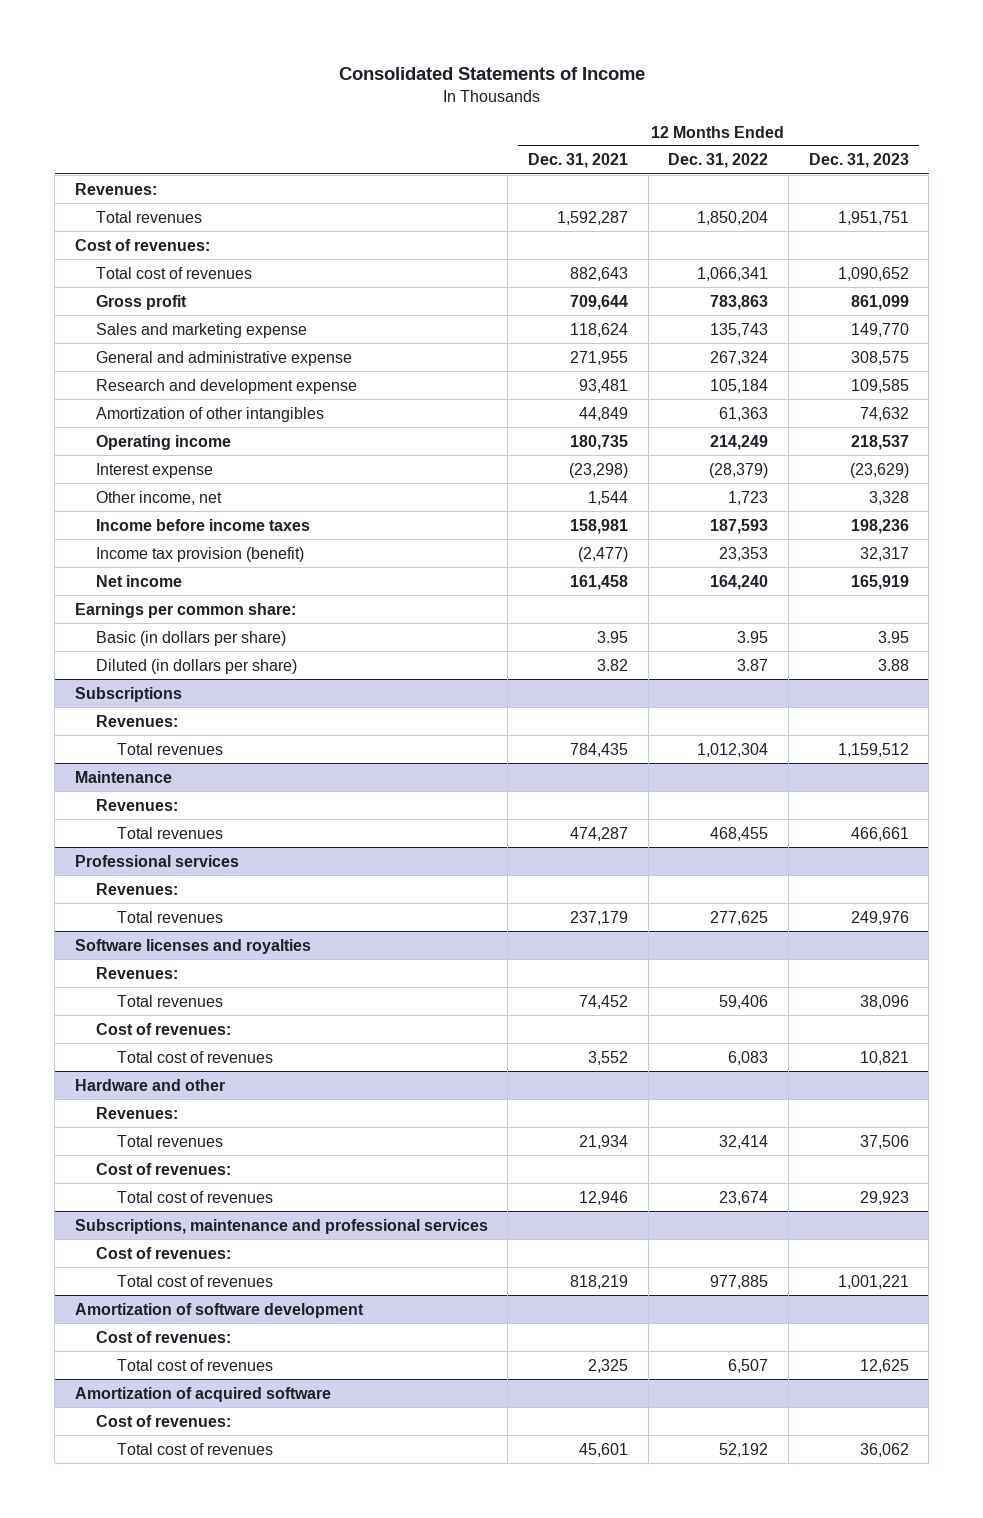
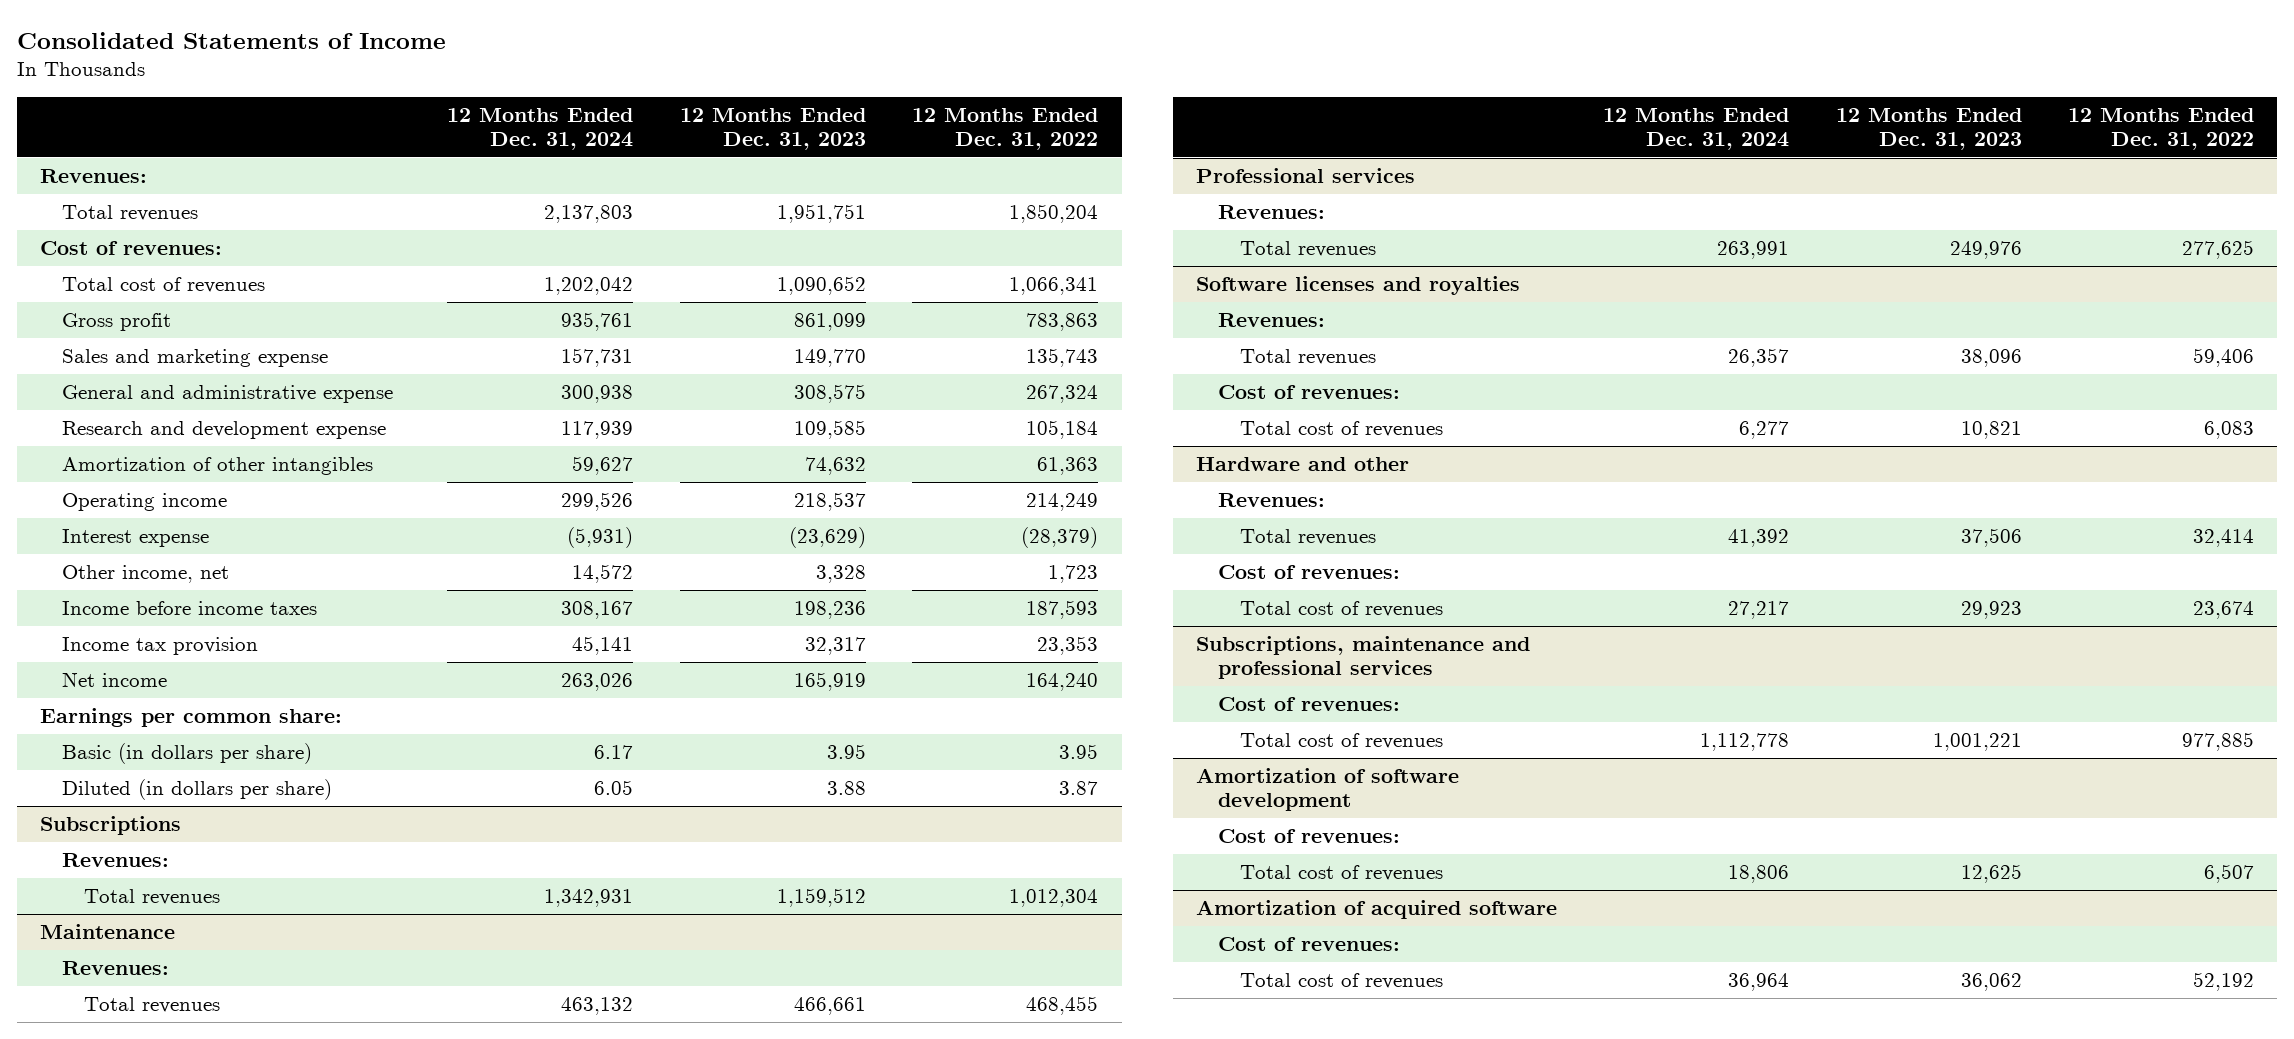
[528,153,629,169] Dec. 31, 2021 -> none
none -> [447,107,634,150] 12 Months Ended Dec. 31, 2024
[96,546,305,562] Income tax provision (benefit) -> [62,637,259,656] Income tax provision

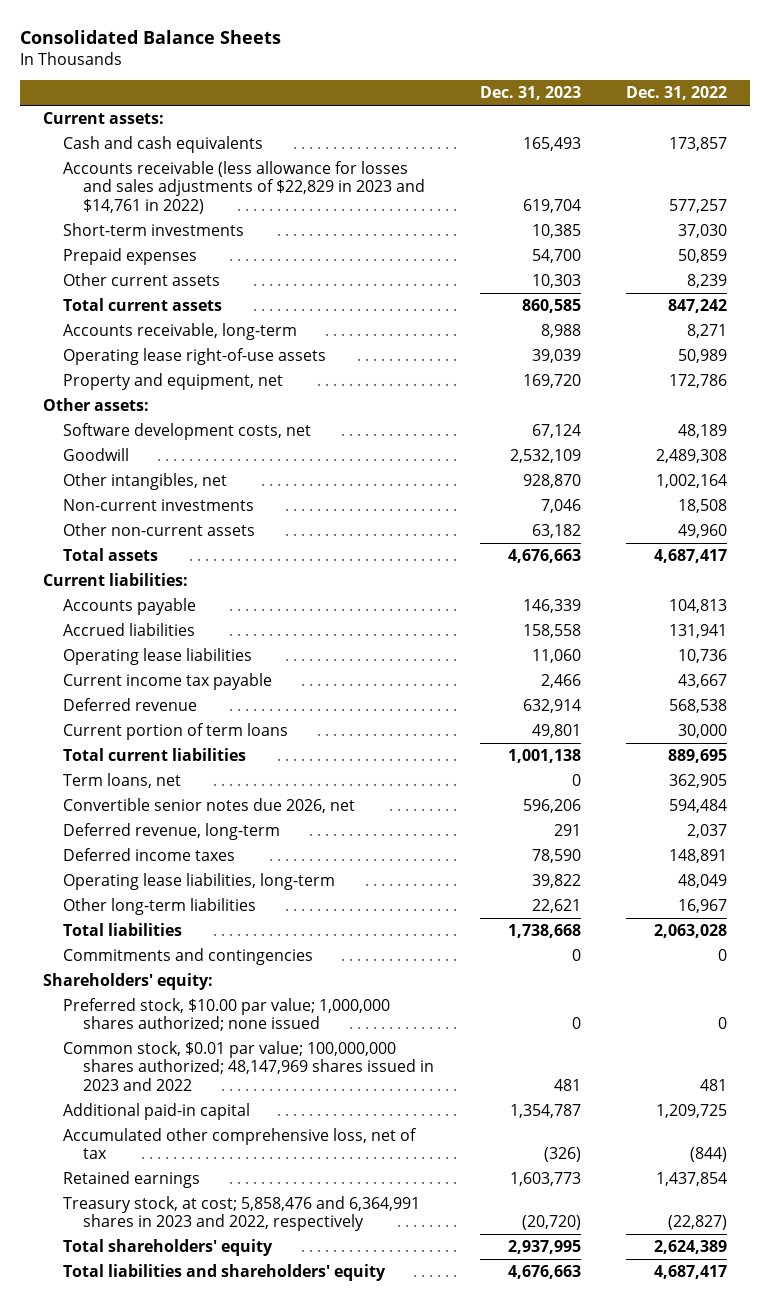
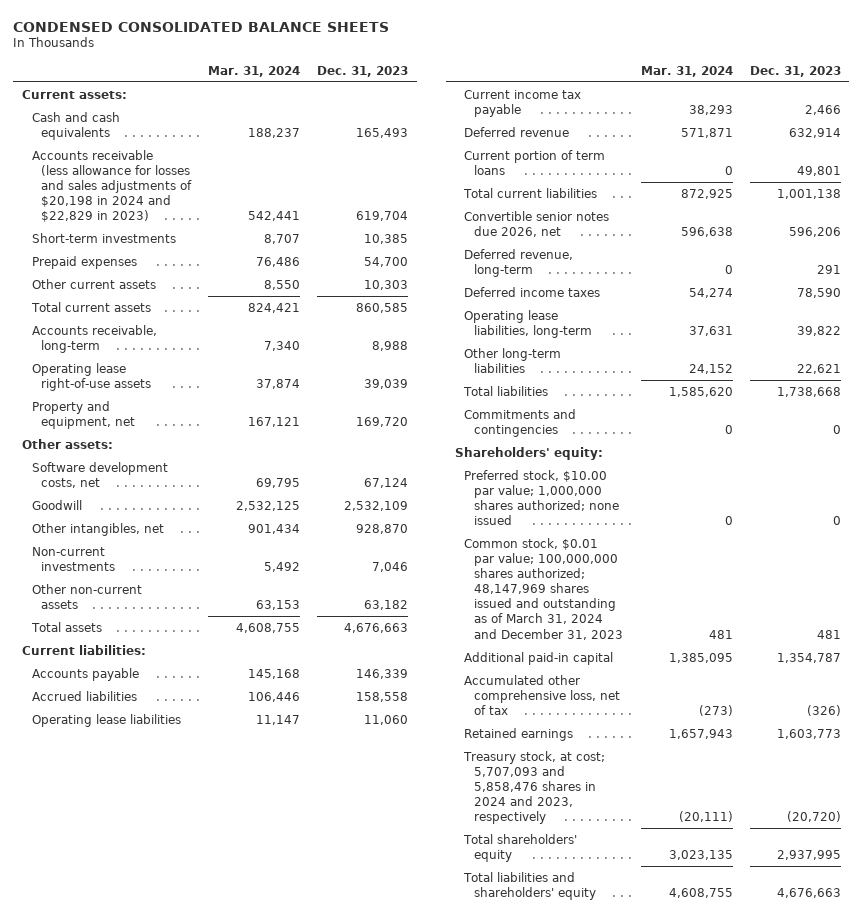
[20,30,282,45] Consolidated Balance Sheets -> [13,21,390,32] CONDENSED CONSOLIDATED BALANCE SHEETS
[626,86,728,101] Dec. 31, 2022 -> none
none -> [208,65,301,77] Mar. 31, 2024
[63,160,426,214] Accounts receivable (less allowance for losses and sales adjustments of $22,829 in 2023 and $14,761 in 2022) -> [31,149,193,223] Accounts receivable (less allowance for losses and sales adjustments of $20,198 in 2024 and $22,829 in 2023)
[63,772,182,788] Term loans, net -> none
[63,1040,435,1091] Common stock, $0.01 par value; 100,000,000 shares authorized; 48,147,969 shares issued in 2023 and 2022 -> [464,537,623,640] Common stock, $0.01 par value; 100,000,000 shares authorized; 48,147,969 shares issued and outstanding as of March 31, 2024 and December 31, 2023
[63,1195,421,1232] Treasury stock, at cost; 5,858,476 and 6,364,991 shares in 2023 and 2022, respectively -> [463,750,606,825] Treasury stock, at cost; 5,707,093 and 5,858,476 shares in 2024 and 2023, respectively

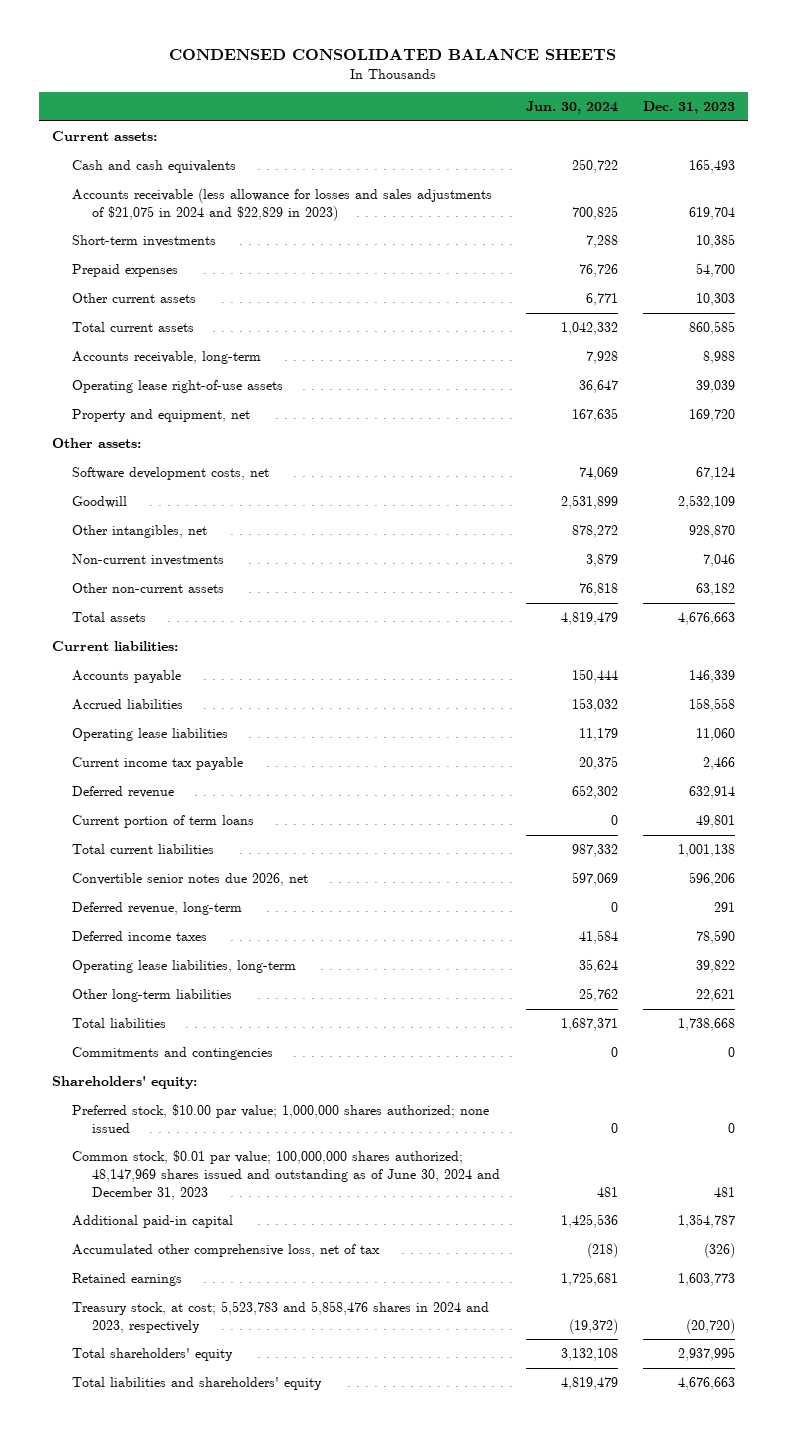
[208,65,301,77] Mar. 31, 2024 -> none
none -> [525,101,618,115] Jun. 30, 2024
[31,149,193,223] Accounts receivable (less allowance for losses and sales adjustments of $20,198 in 2024 and $22,829 in 2023) -> [71,188,492,221] Accounts receivable (less allowance for losses and sales adjustments of $21,075 in 2024 and $22,829 in 2023)
[464,537,623,640] Common stock, $0.01 par value; 100,000,000 shares authorized; 48,147,969 shares issued and outstanding as of March 31, 2024 and December 31, 2023 -> [71,1150,500,1200] Common stock, $0.01 par value; 100,000,000 shares authorized; 48,147,969 shares issued and outstanding as of June 30, 2024 and December 31, 2023
[463,750,606,825] Treasury stock, at cost; 5,707,093 and 5,858,476 shares in 2024 and 2023, respectively -> [71,1301,489,1333] Treasury stock, at cost; 5,523,783 and 5,858,476 shares in 2024 and 2023, respectively

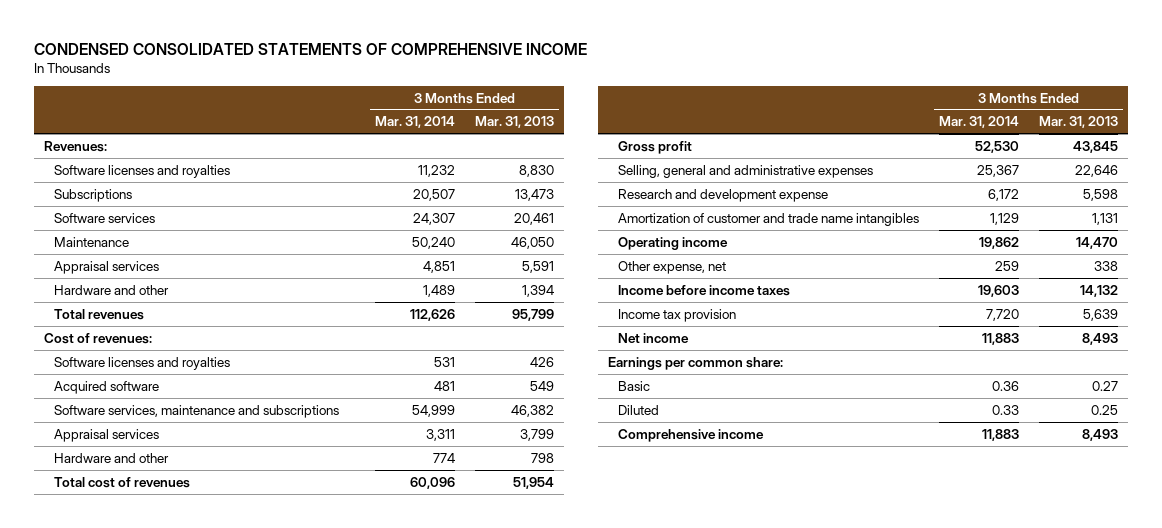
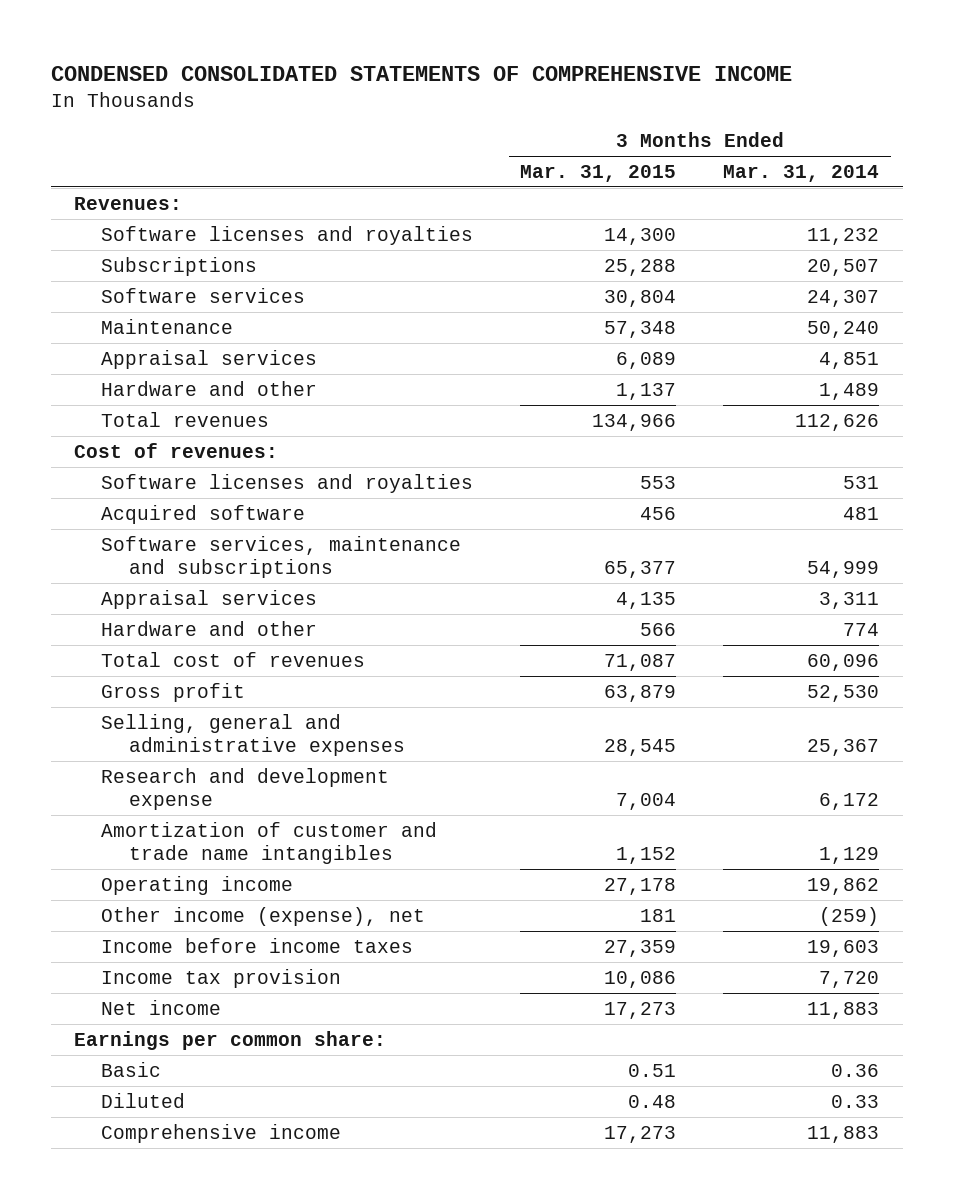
[475,116,555,129] Mar. 31, 2013 -> none
none -> [520,164,677,182] Mar. 31, 2015
[617,260,726,274] Other expense, net -> [101,906,426,926] Other income (expense), net
[994,260,1019,271] 259 -> [819,906,880,926] (259)

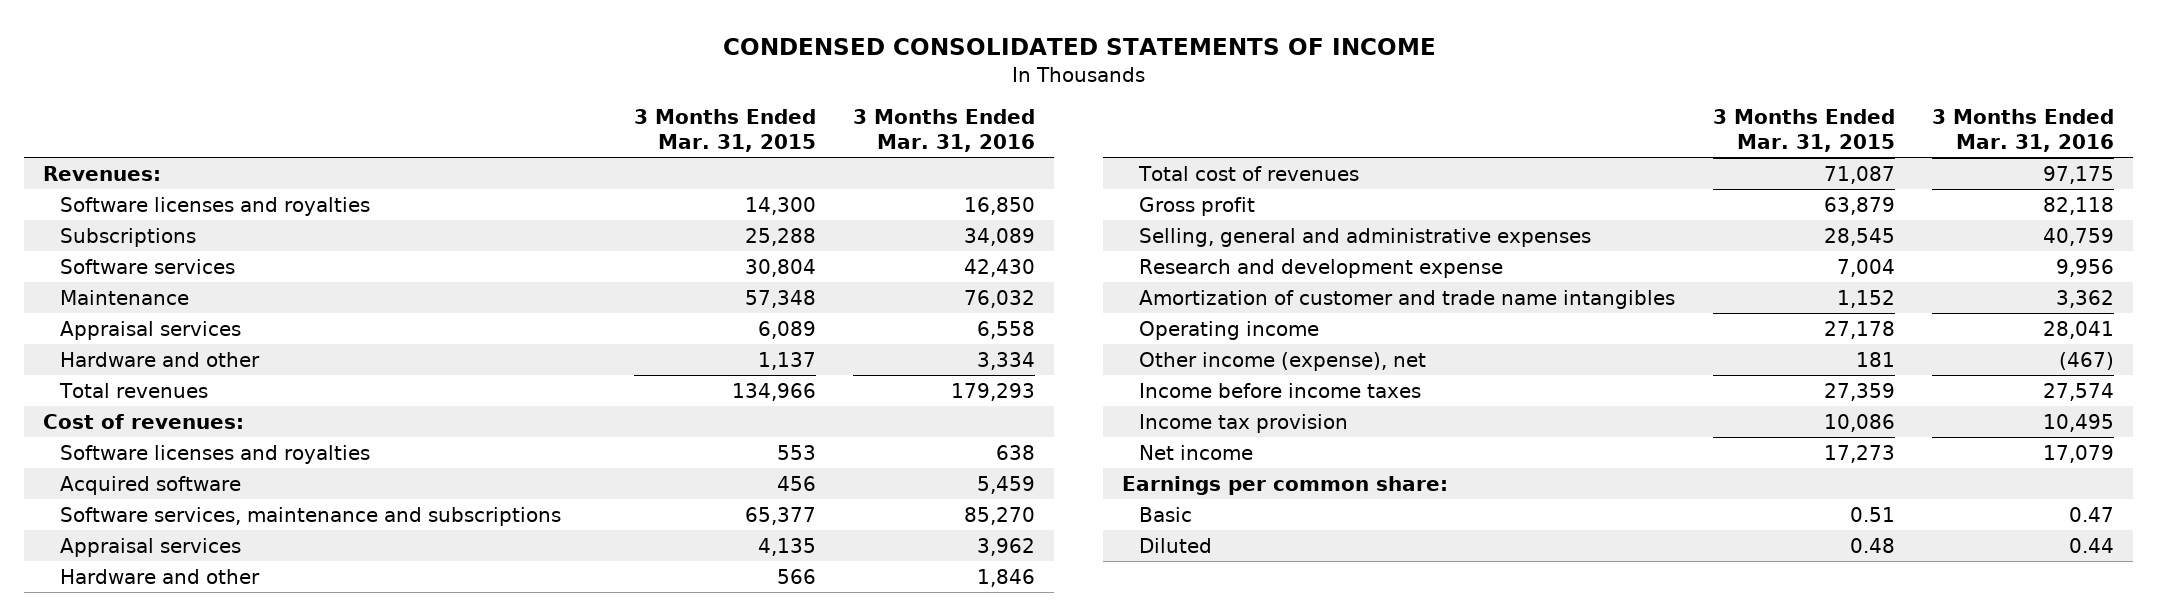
[50,65,792,81] CONDENSED CONSOLIDATED STATEMENTS OF COMPREHENSIVE INCOME -> [722,37,1436,55] CONDENSED CONSOLIDATED STATEMENTS OF INCOME
[723,164,880,182] Mar. 31, 2014 -> none
none -> [853,109,1036,152] 3 Months Ended Mar. 31, 2016
[101,1123,342,1143] Comprehensive income -> none

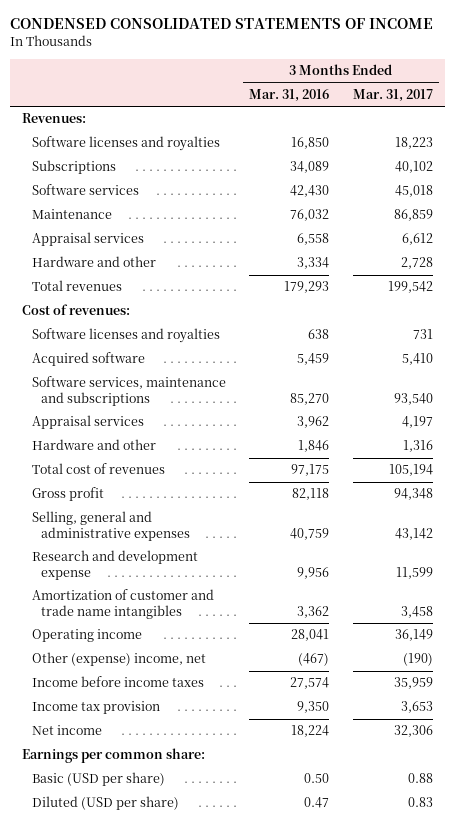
[633,109,816,152] 3 Months Ended Mar. 31, 2015 -> none
none -> [352,88,433,102] Mar. 31, 2017
[1139,351,1427,371] Other income (expense), net -> [31,652,206,667] Other (expense) income, net
[2043,413,2115,432] 10,495 -> [297,701,330,714] 9,350
[2043,444,2115,463] 17,079 -> [291,725,330,738] 18,224
[1139,506,1193,522] Basic -> [31,772,165,787] Basic (USD per share)
[2069,506,2115,522] 0.47 -> [304,773,330,784] 0.50
[1139,537,1213,553] Diluted -> [31,796,179,811] Diluted (USD per share)
[2069,537,2115,553] 0.44 -> [304,797,330,809] 0.47

